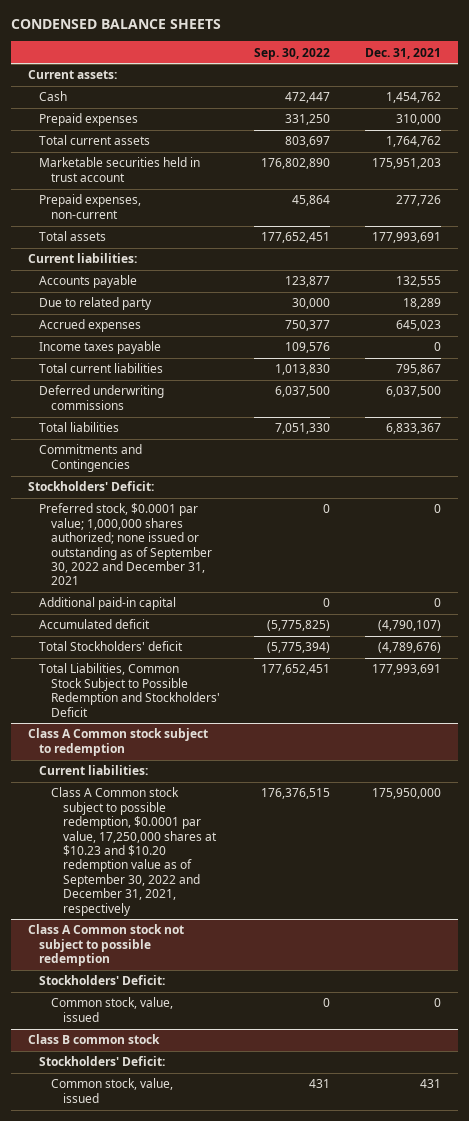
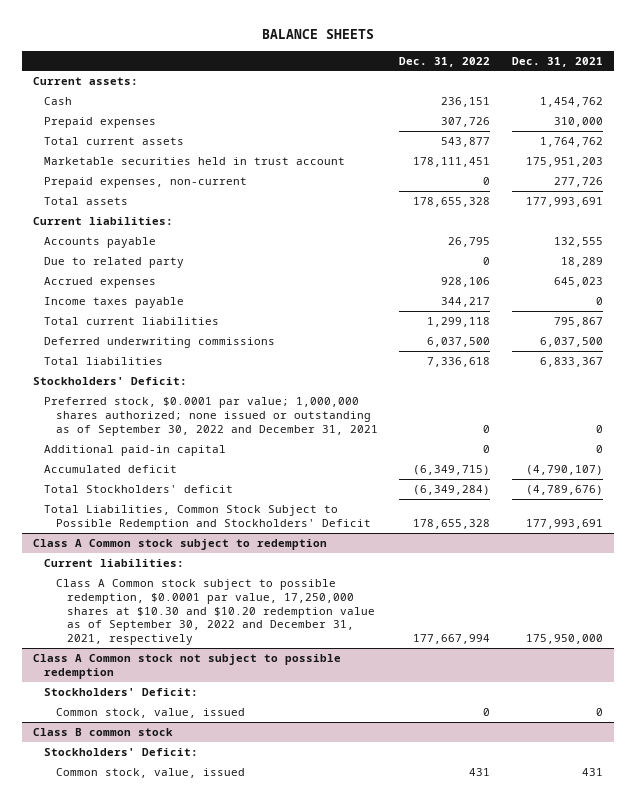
[10,19,221,30] CONDENSED BALANCE SHEETS -> [261,29,374,40] BALANCE SHEETS
[254,47,331,60] Sep. 30, 2022 -> none
none -> [399,56,491,67] Dec. 31, 2022
[39,444,143,472] Commitments and Contingencies -> none
[50,787,217,916] Class A Common stock subject to possible redemption, $0.0001 par value, 17,250,000 shares at $10.23 and $10.20 redemption value as of September 30, 2022 and December 31, 2021, respectively -> [55,578,375,646] Class A Common stock subject to possible redemption, $0.0001 par value, 17,250,000 shares at $10.30 and $10.20 redemption value as of September 30, 2022 and December 31, 2021, respectively

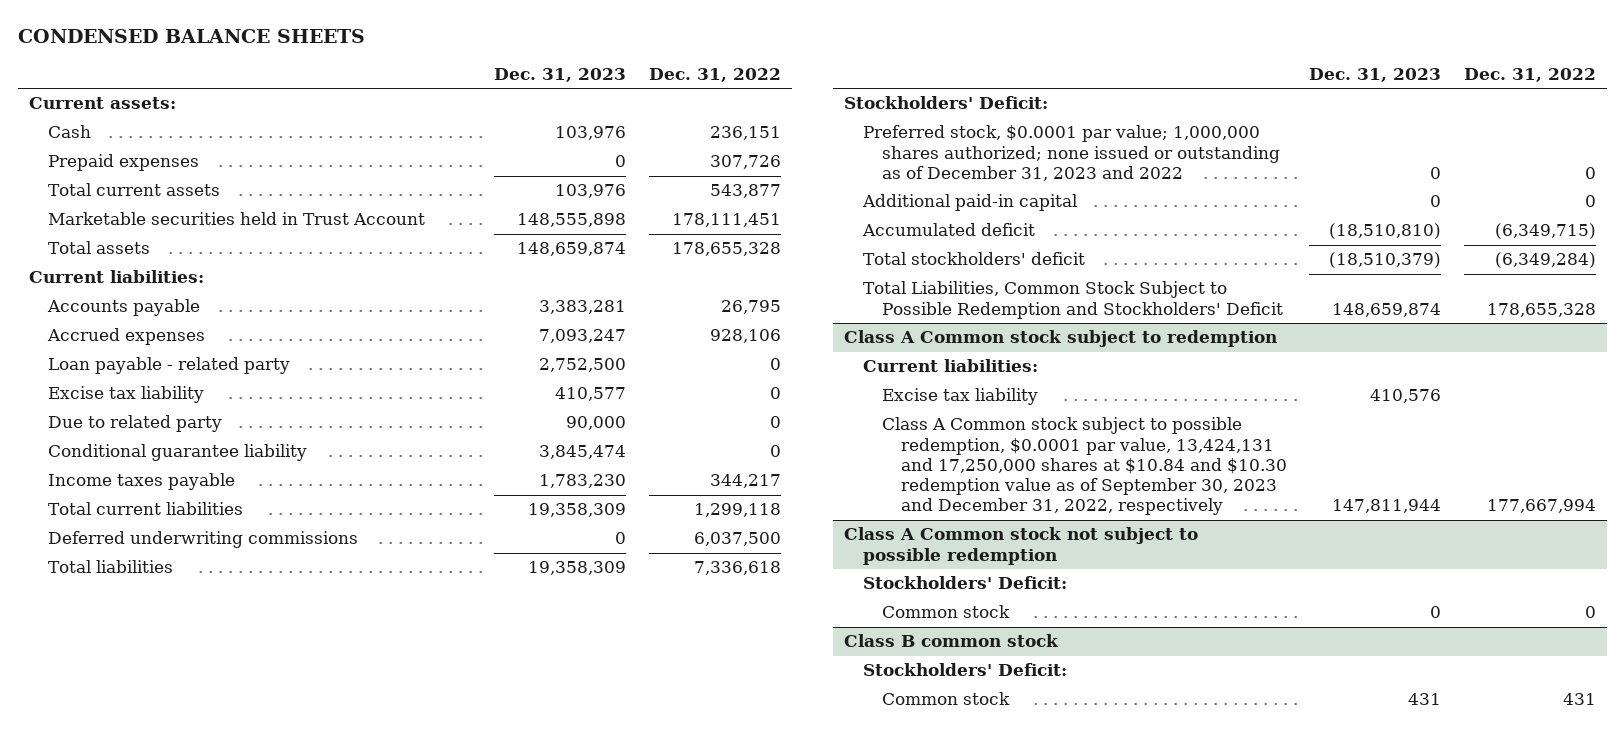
[261,29,374,40] BALANCE SHEETS -> [17,29,365,44] CONDENSED BALANCE SHEETS
[511,56,603,67] Dec. 31, 2021 -> none
none -> [494,67,627,82] Dec. 31, 2023
[44,176,248,188] Prepaid expenses, non-current -> none
[44,156,346,165] Marketable securities held in trust account -> [47,212,425,226] Marketable securities held in Trust Account
none -> [47,357,290,375] Loan payable - related party
none -> [47,386,204,404] Excise tax liability
[44,256,185,268] Due to related party -> [47,415,222,433] Due to related party
none -> [47,444,307,462] Conditional guarantee liability
[44,396,378,436] Preferred stock, $0.0001 par value; 1,000,000 shares authorized; none issued or outstanding as of September 30, 2022 and December 31, 2021 -> [862,125,1280,181] Preferred stock, $0.0001 par value; 1,000,000 shares authorized; none issued or outstanding as of December 31, 2023 and 2022
[44,484,234,493] Total Stockholders' deficit -> [862,252,1085,266] Total stockholders' deficit
none -> [881,388,1038,406] Excise tax liability
[55,578,375,646] Class A Common stock subject to possible redemption, $0.0001 par value, 17,250,000 shares at $10.30 and $10.20 redemption value as of September 30, 2022 and December 31, 2021, respectively -> [881,417,1288,516] Class A Common stock subject to possible redemption, $0.0001 par value, 13,424,131 and 17,250,000 shares at $10.84 and $10.30 redemption value as of September 30, 2023 and December 31, 2022, respectively
[55,707,245,718] Common stock, value, issued -> [881,605,1010,619] Common stock
[55,767,245,778] Common stock, value, issued -> [881,692,1010,706] Common stock

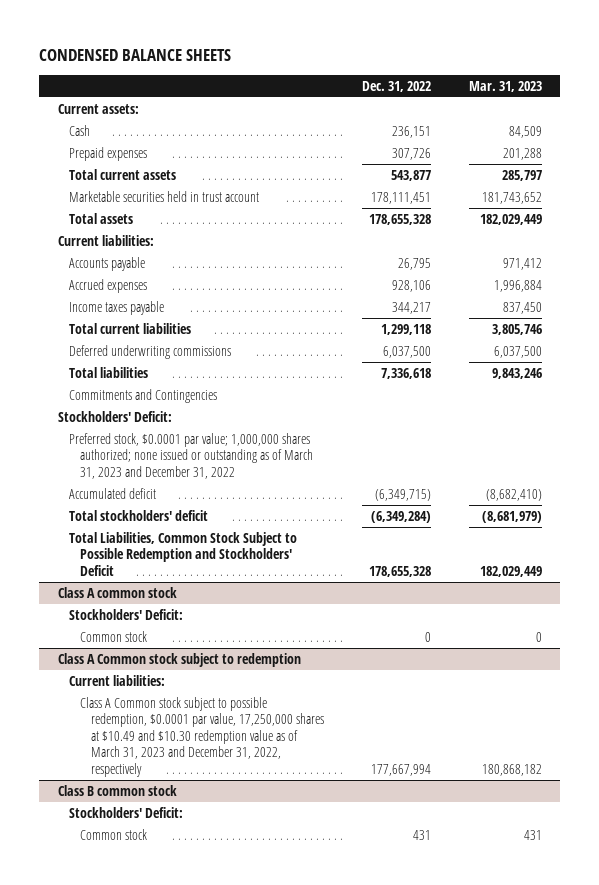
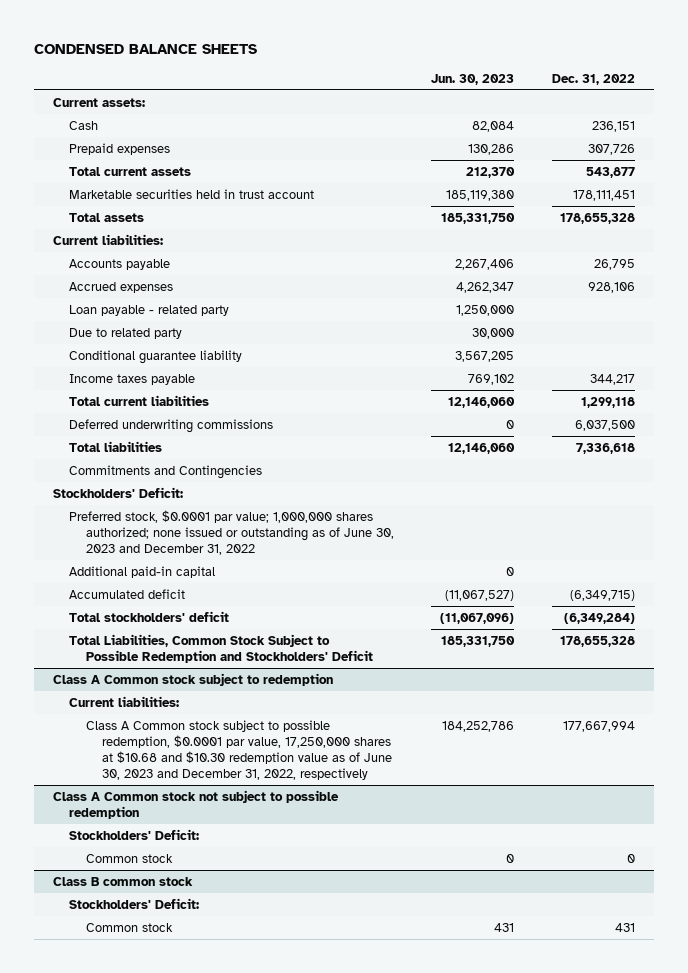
[468,81,542,93] Mar. 31, 2023 -> none
none -> [431,73,515,85] Jun. 30, 2023
none -> [69,304,230,316] Loan payable - related party
none -> [69,327,183,339] Due to related party
none -> [69,349,243,364] Conditional guarantee liability
[68,432,314,479] Preferred stock, $0.0001 par value; 1,000,000 shares authorized; none issued or outstanding as of March 31, 2023 and December 31, 2022 -> [69,509,394,555] Preferred stock, $0.0001 par value; 1,000,000 shares authorized; none issued or outstanding as of June 30, 2023 and December 31, 2022
none -> [69,565,216,578] Additional paid-in capital
[57,586,177,598] Class A common stock -> none
[68,608,183,620] Stockholders' Deficit: -> none
[80,630,148,642] Common stock -> none
[80,696,325,777] Class A Common stock subject to possible redemption, $0.0001 par value, 17,250,000 shares at $10.49 and $10.30 redemption value as of March 31, 2023 and December 31, 2022, respectively -> [85,719,393,780] Class A Common stock subject to possible redemption, $0.0001 par value, 17,250,000 shares at $10.68 and $10.30 redemption value as of June 30, 2023 and December 31, 2022, respectively
none -> [52,789,339,819] Class A Common stock not subject to possible redemption
none -> [69,828,200,840] Stockholders' Deficit:
none -> [85,853,173,863] Common stock

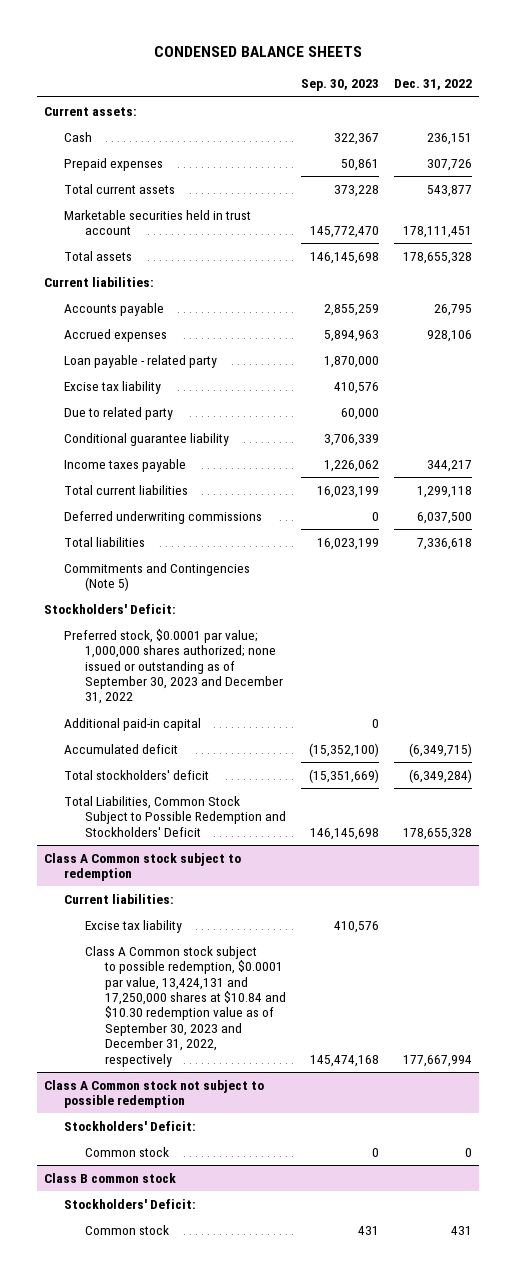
[431,73,515,85] Jun. 30, 2023 -> none
none -> [301,79,380,92] Sep. 30, 2023
none -> [64,380,162,394] Excise tax liability
[69,464,263,479] Commitments and Contingencies -> [64,562,251,592] Commitments and Contingencies (Note 5)
[69,509,394,555] Preferred stock, $0.0001 par value; 1,000,000 shares authorized; none issued or outstanding as of June 30, 2023 and December 31, 2022 -> [64,628,283,705] Preferred stock, $0.0001 par value; 1,000,000 shares authorized; none issued or outstanding as of September 30, 2023 and December 31, 2022
none -> [84,919,182,933] Excise tax liability
[85,719,393,780] Class A Common stock subject to possible redemption, $0.0001 par value, 17,250,000 shares at $10.68 and $10.30 redemption value as of June 30, 2023 and December 31, 2022, respectively -> [84,945,287,1067] Class A Common stock subject to possible redemption, $0.0001 par value, 13,424,131 and 17,250,000 shares at $10.84 and $10.30 redemption value as of September 30, 2023 and December 31, 2022, respectively

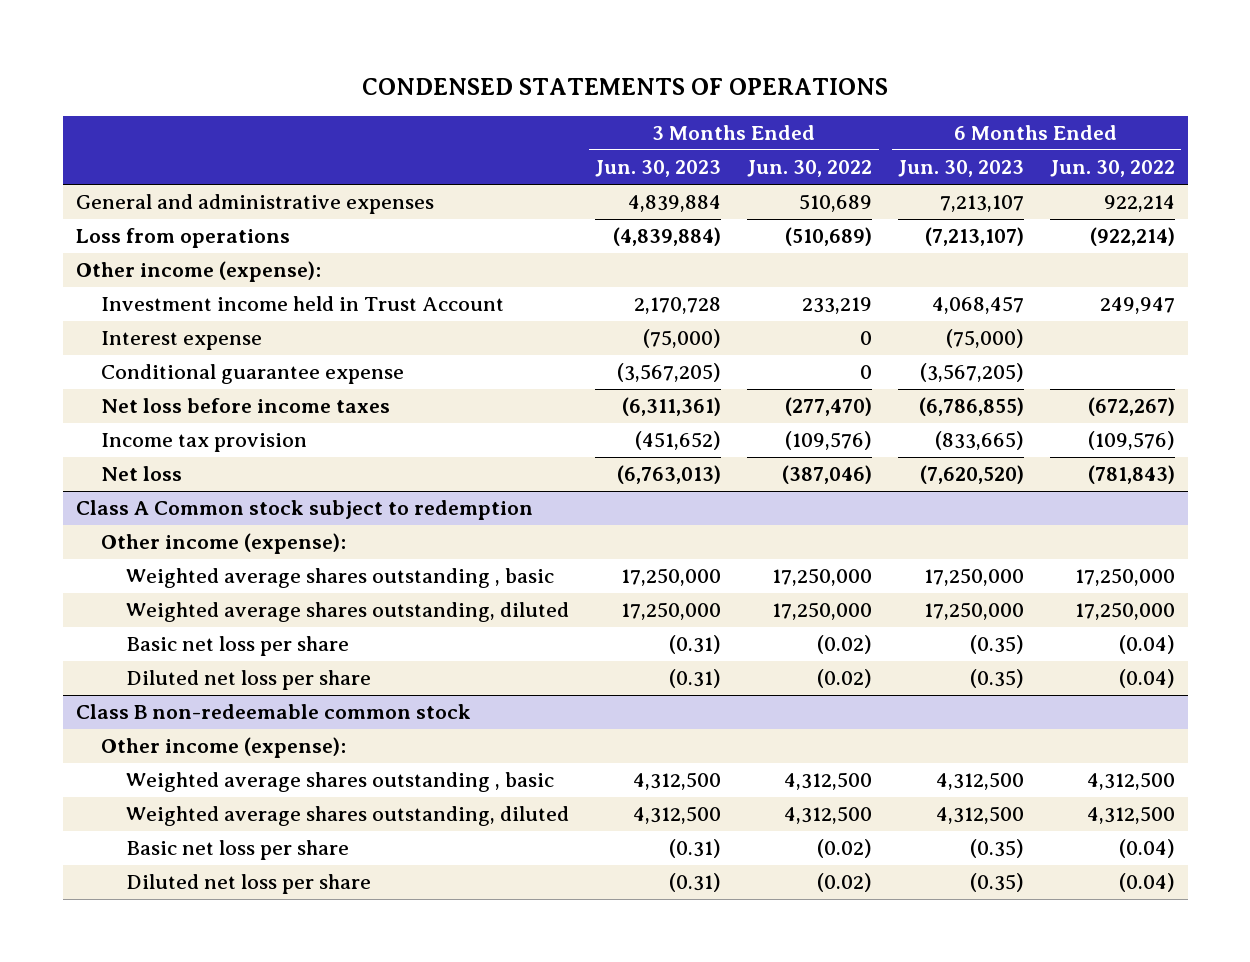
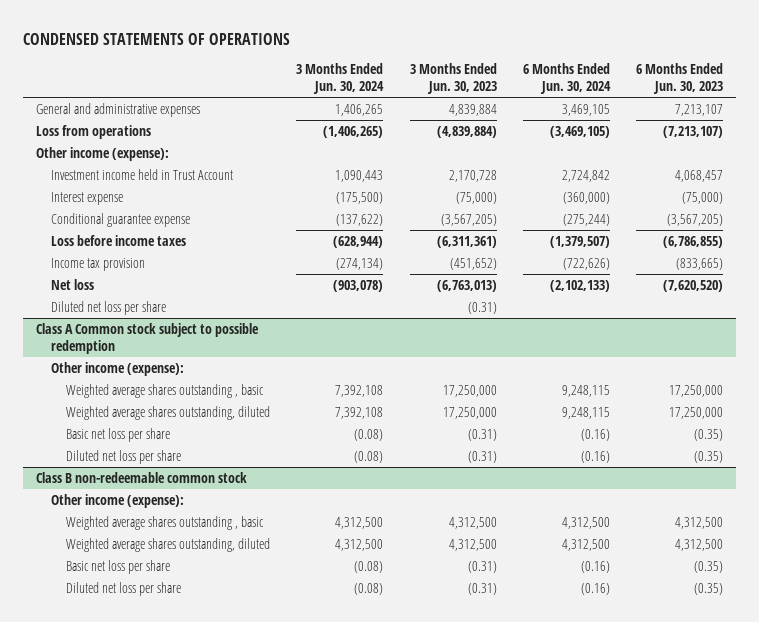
[747,160,873,178] Jun. 30, 2022 -> none
[1049,160,1175,178] Jun. 30, 2022 -> none
none -> [296,63,385,95] 3 Months Ended Jun. 30, 2024
none -> [522,63,611,95] 6 Months Ended Jun. 30, 2024
[100,398,390,414] Net loss before income taxes -> [51,234,187,246] Loss before income taxes
none -> [51,300,167,315] Diluted net loss per share
[75,500,533,521] Class A Common stock subject to redemption -> [36,322,260,354] Class A Common stock subject to possible redemption

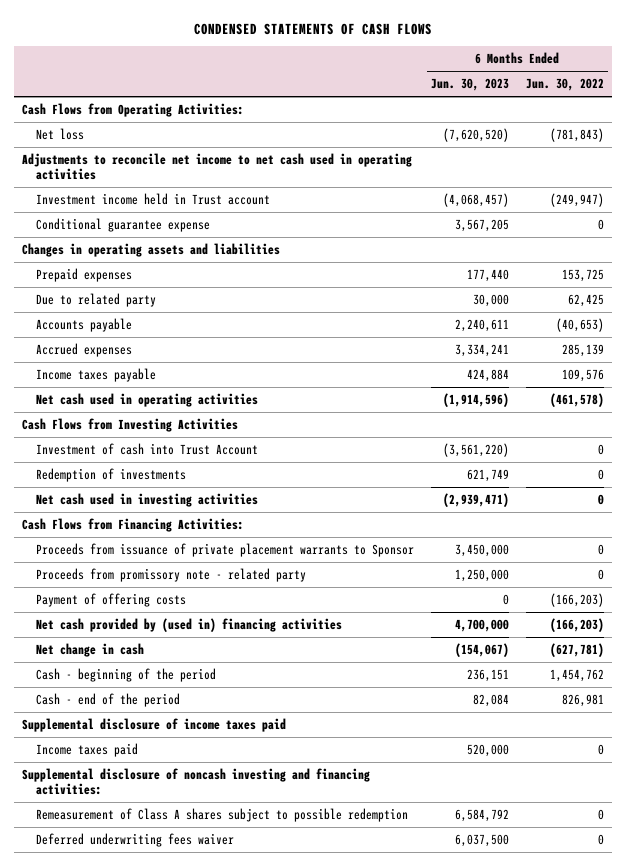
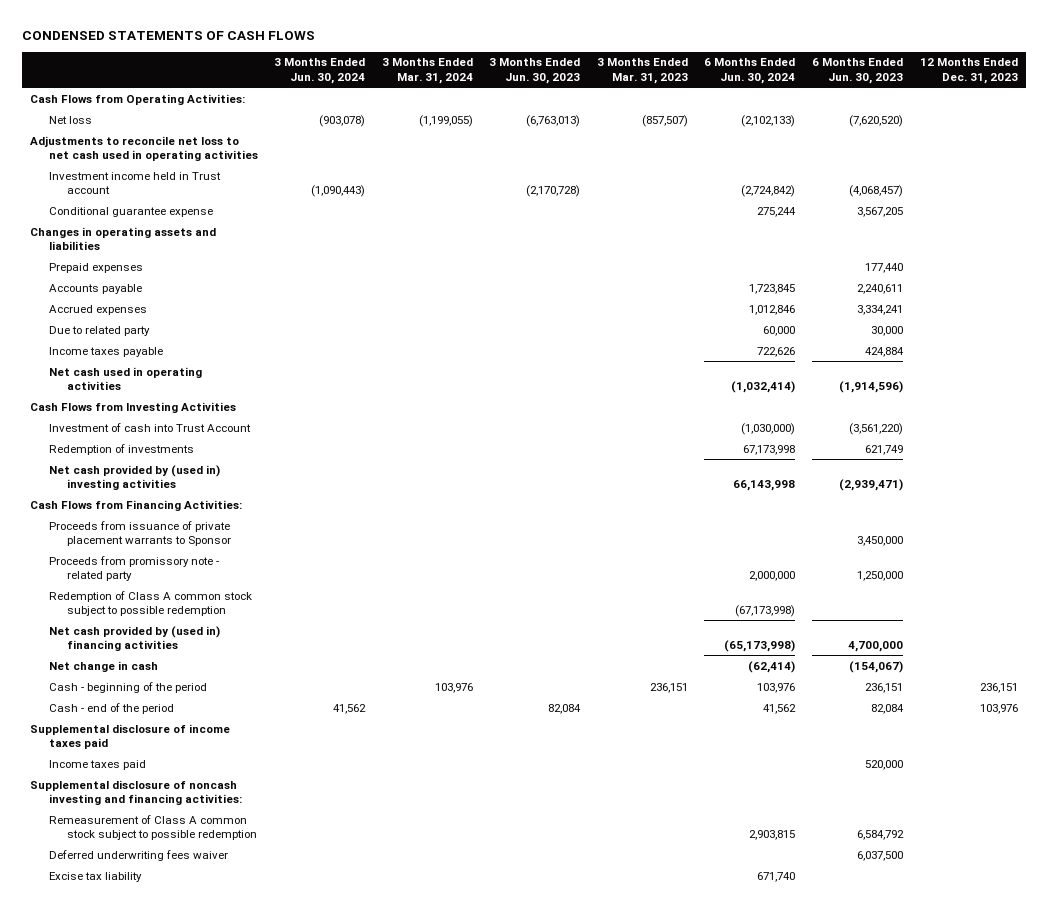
[525,78,604,92] Jun. 30, 2022 -> none
none -> [274,58,366,84] 3 Months Ended Jun. 30, 2024
none -> [381,58,473,84] 3 Months Ended Mar. 31, 2024
none -> [489,58,581,84] 3 Months Ended Jun. 30, 2023
none -> [596,58,688,84] 3 Months Ended Mar. 31, 2023
none -> [704,58,796,84] 6 Months Ended Jun. 30, 2024
none -> [919,58,1018,84] 12 Months Ended Dec. 31, 2023
[22,152,413,180] Adjustments to reconcile net income to net cash used in operating activities -> [30,135,258,161] Adjustments to reconcile net loss to net cash used in operating activities
[36,292,157,307] Due to related party -> [48,325,150,336] Due to related party
[36,492,259,507] Net cash used in investing activities -> [48,464,220,490] Net cash provided by (used in) investing activities
[36,592,187,607] Payment of offering costs -> none
none -> [48,590,252,616] Redemption of Class A common stock subject to possible redemption
[36,807,409,822] Remeasurement of Class A shares subject to possible redemption -> [48,814,258,840] Remeasurement of Class A common stock subject to possible redemption
none -> [48,871,142,882] Excise tax liability

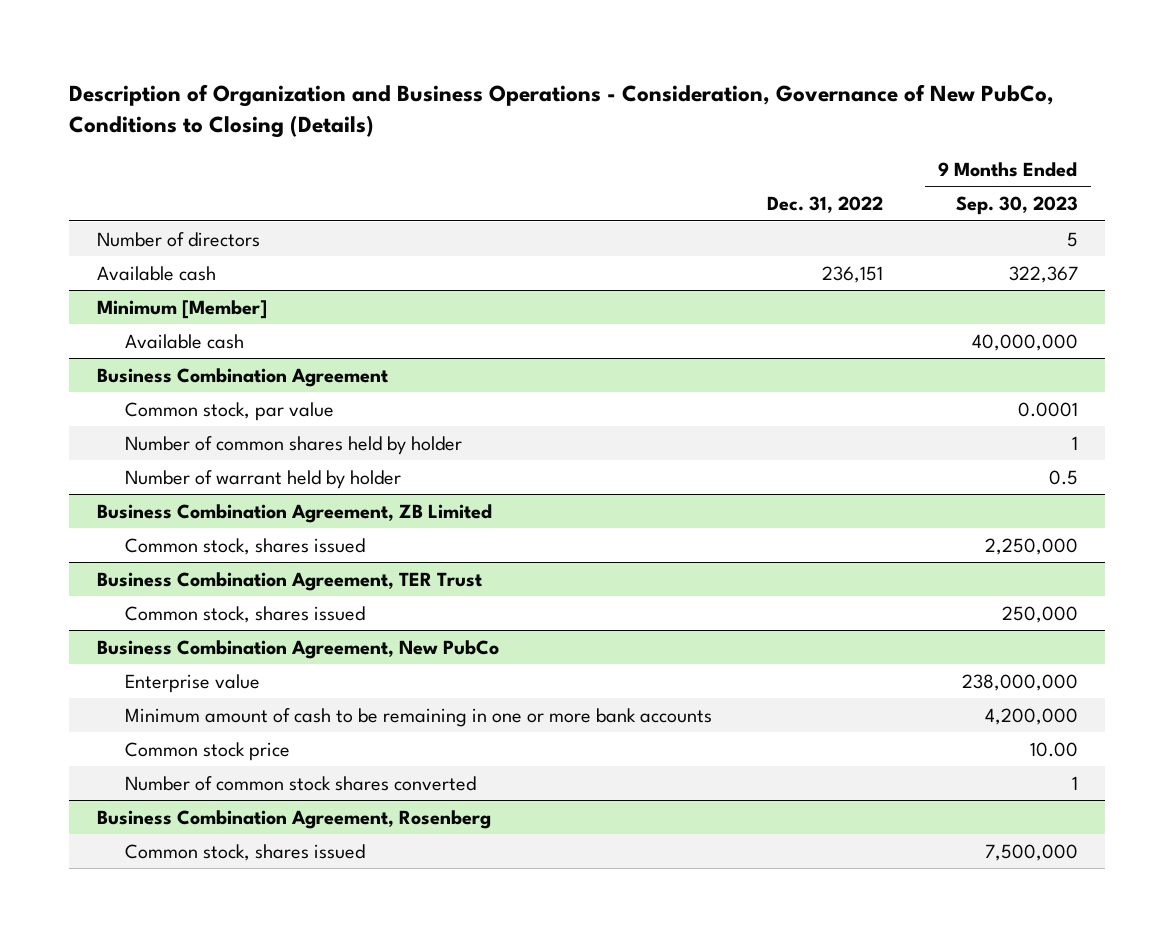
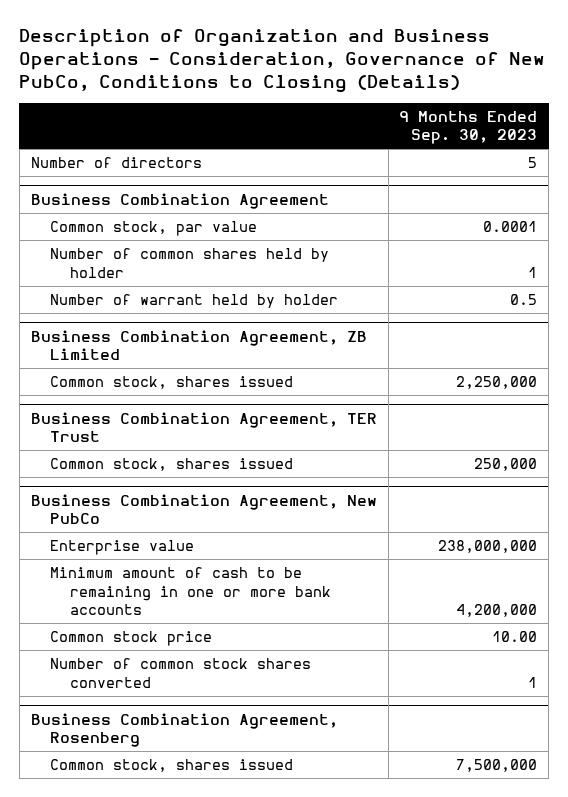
[767,196,884,214] Dec. 31, 2022 -> none
[96,265,216,281] Available cash -> none
[96,299,267,319] Minimum [Member] -> none
[125,333,245,349] Available cash -> none

